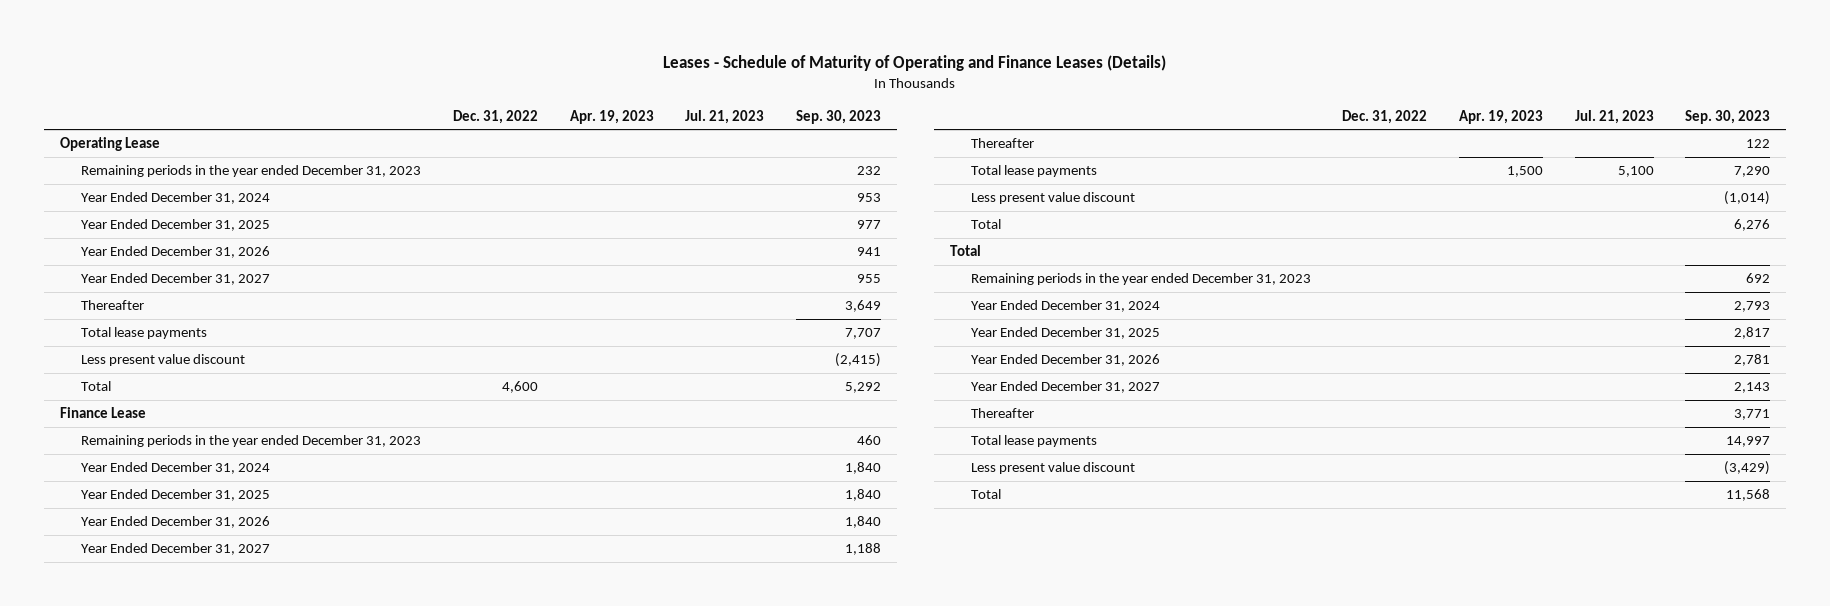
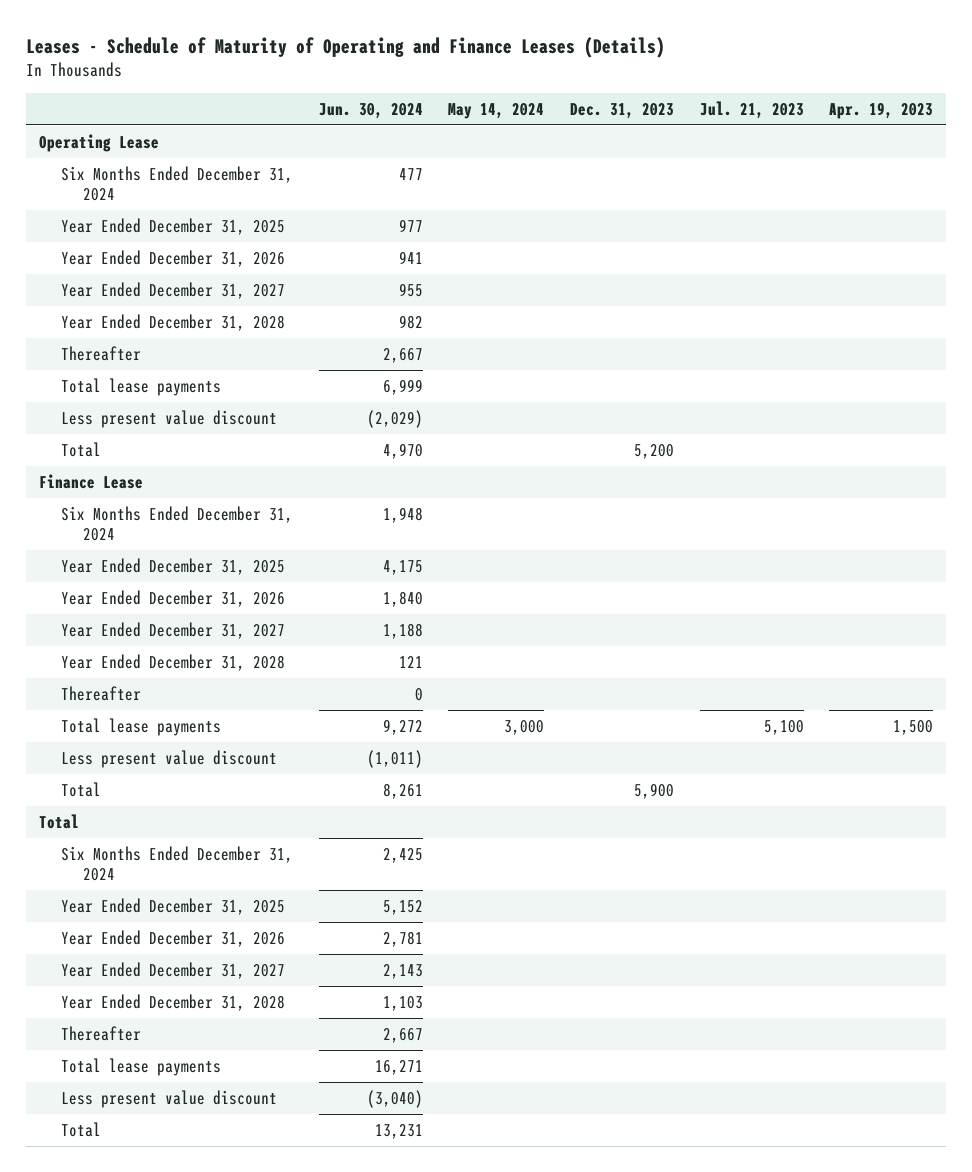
[453,109,539,124] Dec. 31, 2022 -> none
[795,109,881,124] Sep. 30, 2023 -> none
none -> [318,102,423,119] Jun. 30, 2024
none -> [448,102,545,119] May 14, 2024
none -> [570,102,675,119] Dec. 31, 2023
[81,192,271,205] Year Ended December 31, 2024 -> none
[81,165,422,178] Remaining periods in the year ended December 31, 2023 -> [61,166,294,202] Six Months Ended December 31, 2024
none -> [61,314,286,332] Year Ended December 31, 2028
[81,462,271,475] Year Ended December 31, 2024 -> none
[81,435,422,448] Remaining periods in the year ended December 31, 2023 -> [61,506,294,542] Six Months Ended December 31, 2024
none -> [61,654,286,672] Year Ended December 31, 2028
[970,300,1160,313] Year Ended December 31, 2024 -> none
[970,273,1311,286] Remaining periods in the year ended December 31, 2023 -> [61,846,294,882] Six Months Ended December 31, 2024
none -> [61,994,286,1012] Year Ended December 31, 2028

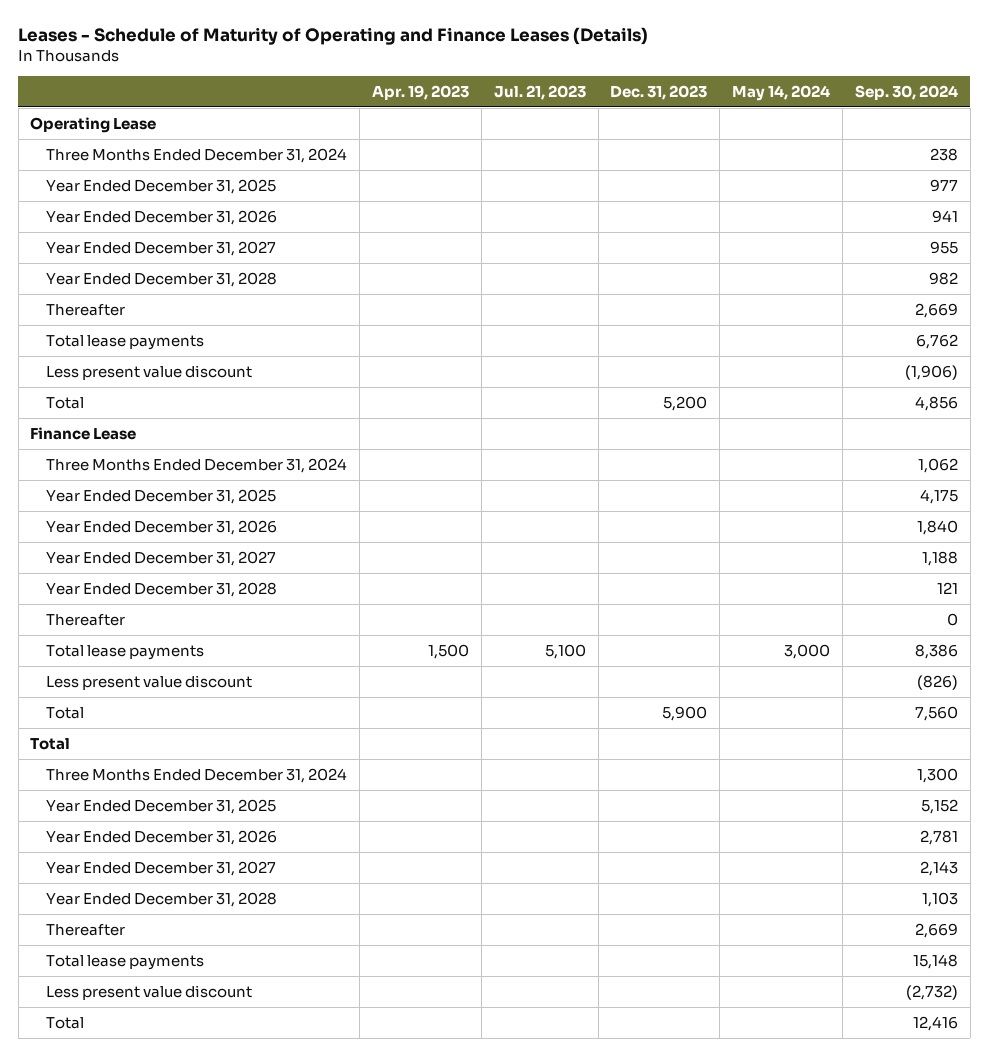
[318,102,423,119] Jun. 30, 2024 -> none
none -> [854,84,958,100] Sep. 30, 2024
[61,166,294,202] Six Months Ended December 31, 2024 -> [46,147,348,163] Three Months Ended December 31, 2024
[61,506,294,542] Six Months Ended December 31, 2024 -> [46,457,348,473] Three Months Ended December 31, 2024
[61,846,294,882] Six Months Ended December 31, 2024 -> [46,767,348,783] Three Months Ended December 31, 2024

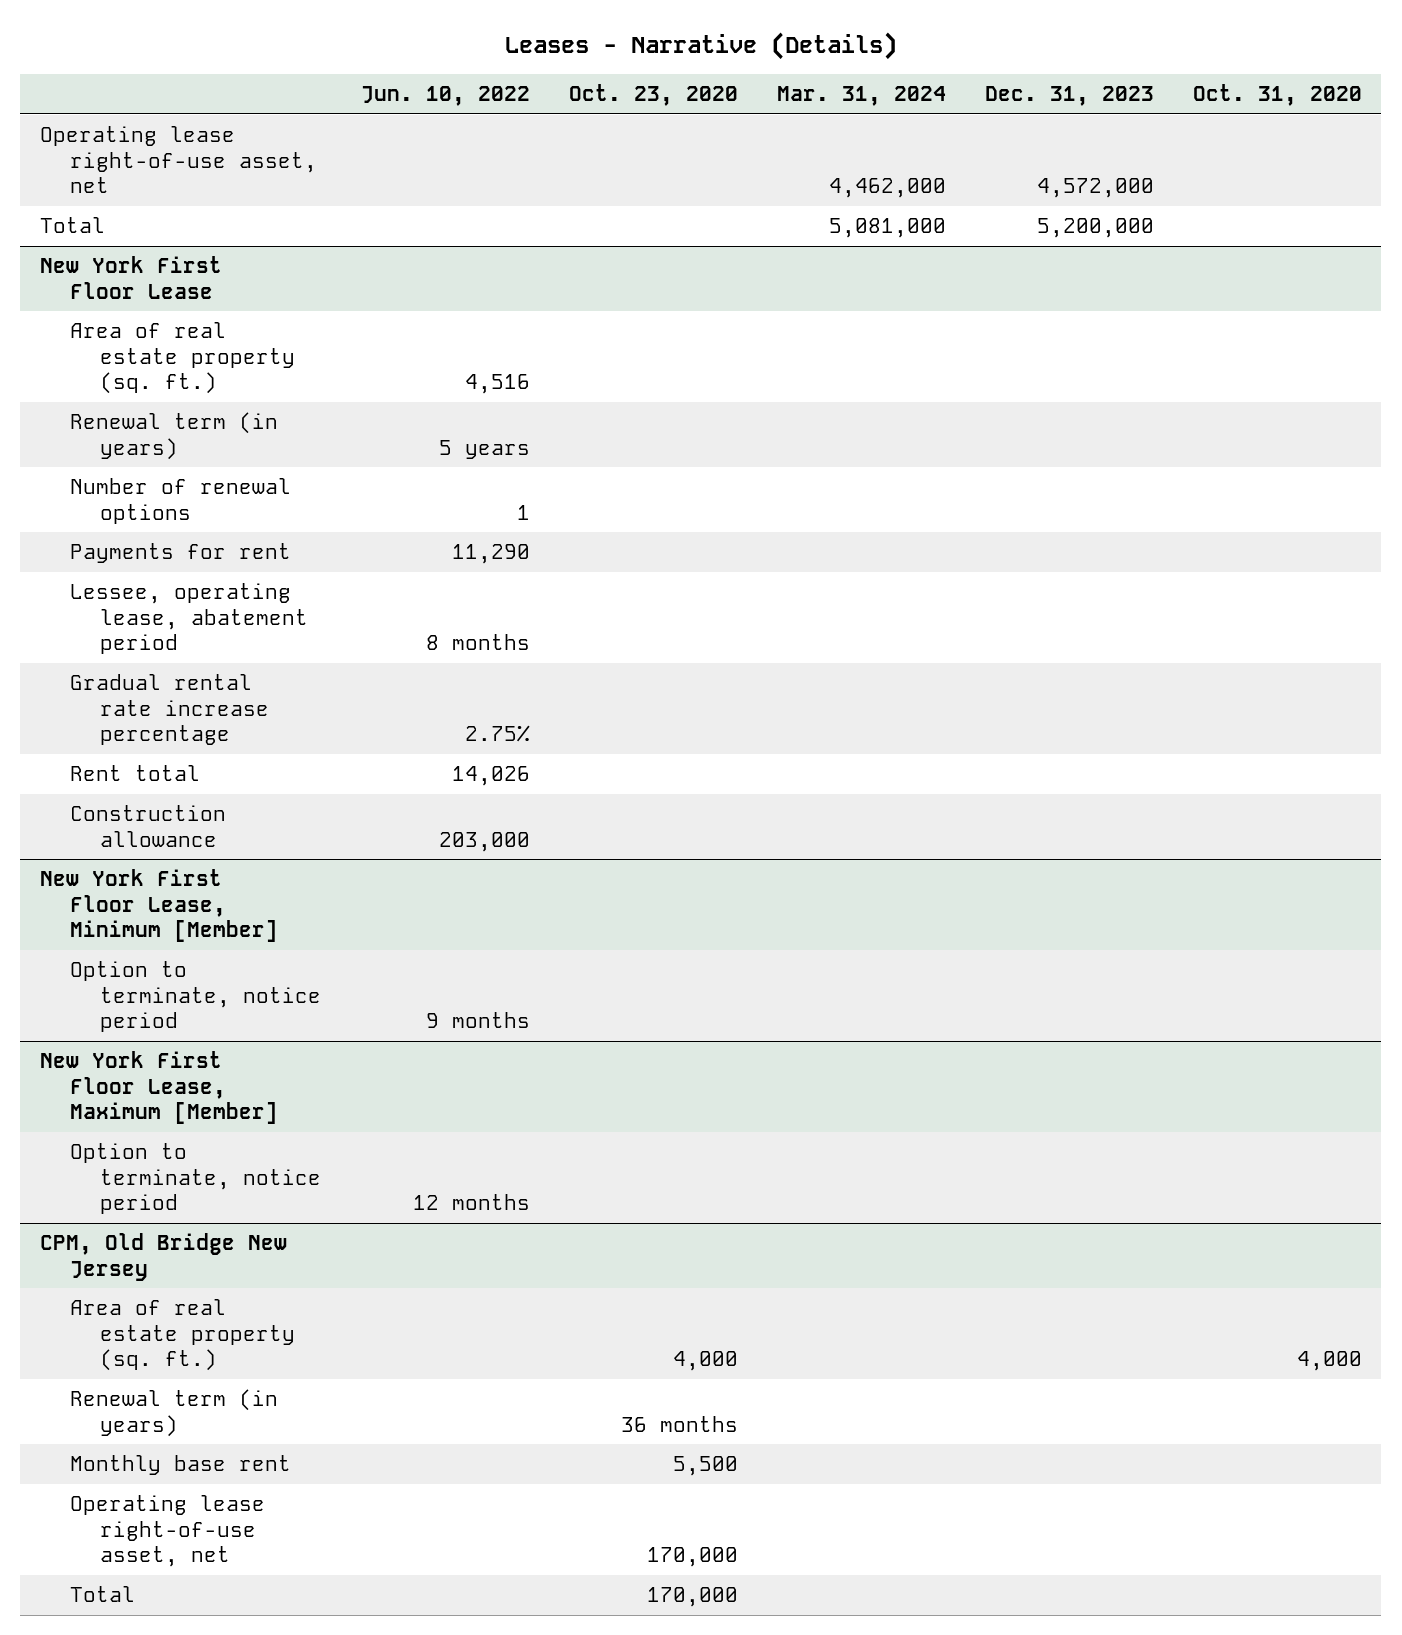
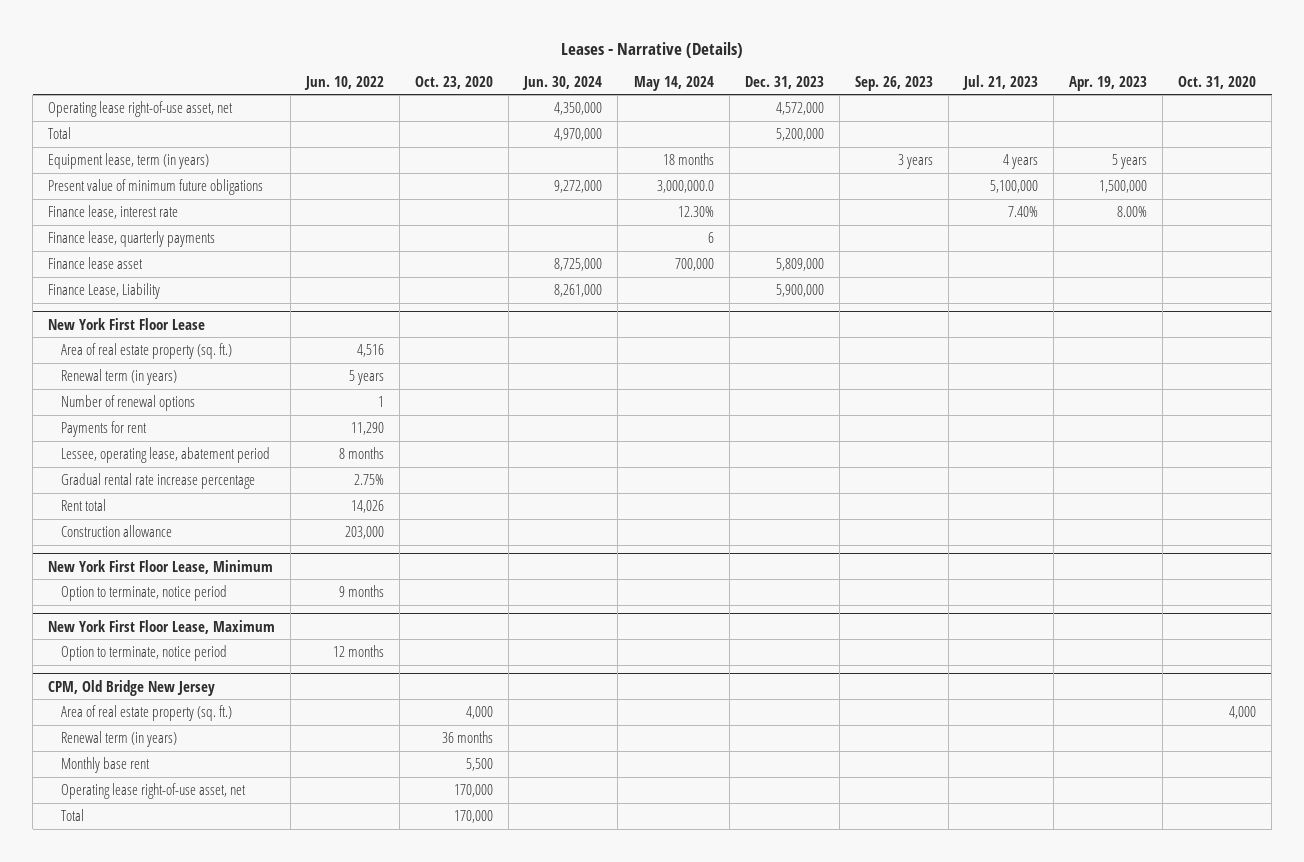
[776,86,946,107] Mar. 31, 2024 -> none
none -> [522,75,603,90] Jun. 30, 2024
none -> [633,75,714,91] May 14, 2024
none -> [854,75,933,91] Sep. 26, 2023
none -> [961,74,1038,90] Jul. 21, 2023
none -> [1068,75,1147,91] Apr. 19, 2023
none -> [48,152,210,169] Equipment lease, term (in years)
none -> [48,178,264,195] Present value of minimum future obligations
none -> [48,204,179,219] Finance lease, interest rate
none -> [48,230,216,247] Finance lease, quarterly payments
none -> [48,256,144,269] Finance lease asset
none -> [48,282,161,299] Finance Lease, Liability
[39,869,279,942] New York First Floor Lease, Minimum [Member] -> [48,559,274,574] New York First Floor Lease, Minimum
[39,1051,279,1124] New York First Floor Lease, Maximum [Member] -> [48,619,276,634] New York First Floor Lease, Maximum

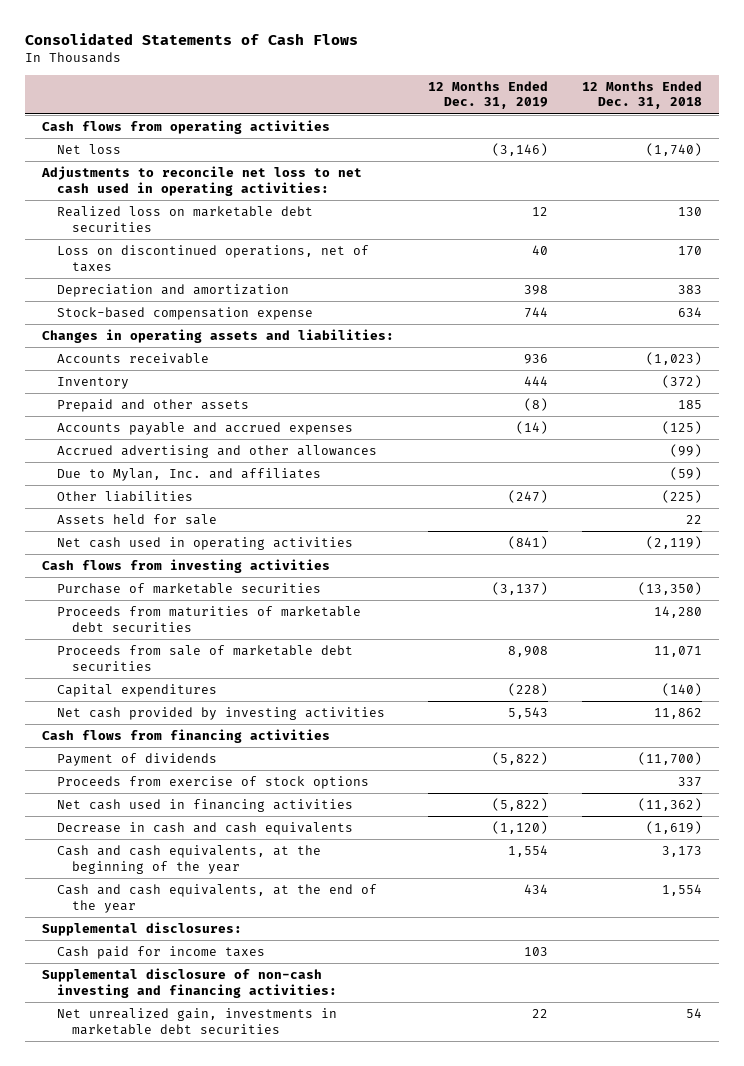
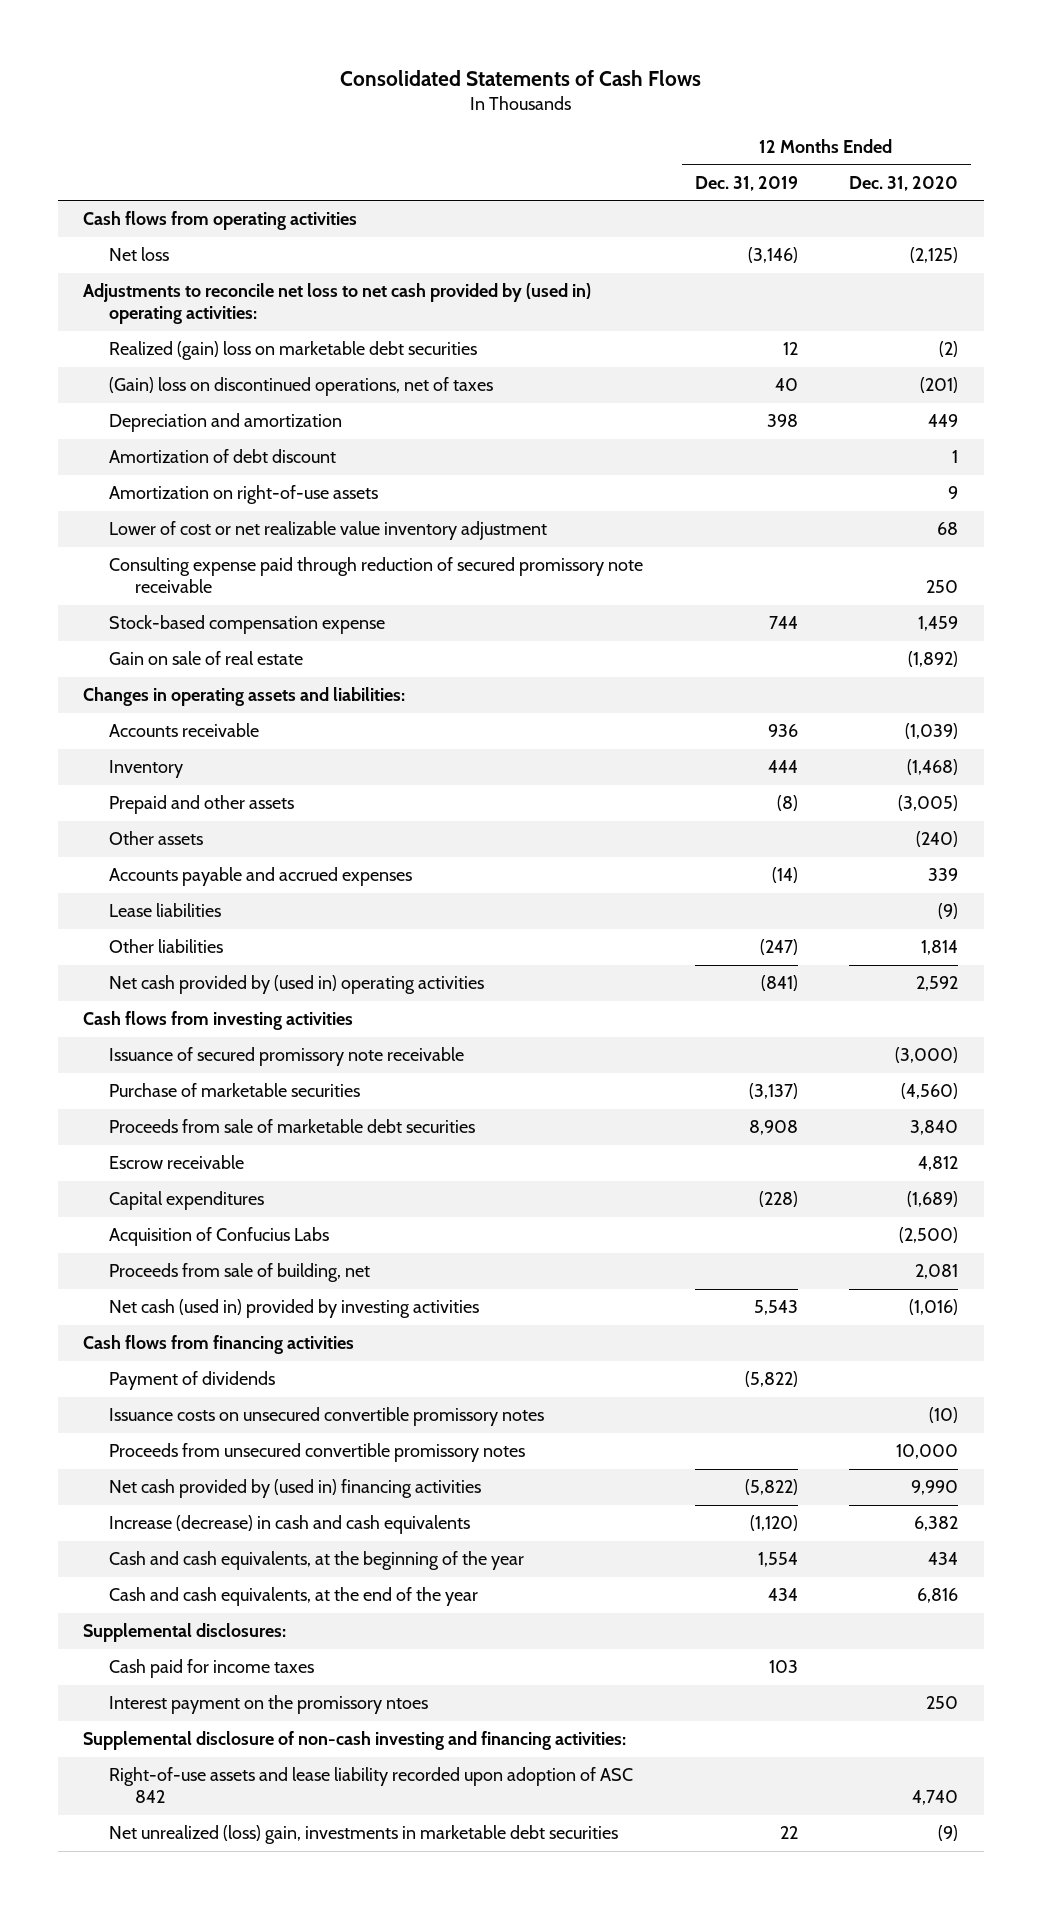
[581,80,702,110] 12 Months Ended Dec. 31, 2018 -> none
none -> [849,175,959,191] Dec. 31, 2020
[41,165,363,196] Adjustments to reconcile net loss to net cash used in operating activities: -> [83,283,592,324] Adjustments to reconcile net loss to net cash provided by (used in) operating activities:
[57,205,314,232] Realized loss on marketable debt securities -> [109,341,478,361] Realized (gain) loss on marketable debt securities
[57,244,370,272] Loss on discontinued operations, net of taxes -> [109,377,494,397] (Gain) loss on discontinued operations, net of taxes
none -> [109,449,337,464] Amortization of debt discount
none -> [109,485,379,505] Amortization on right-of-use assets
none -> [109,521,548,541] Lower of cost or net realizable value inventory adjustment
none -> [109,557,644,593] Consulting expense paid through reduction of secured promissory note receivable
none -> [109,651,304,666] Gain on sale of real estate
none -> [109,831,204,846] Other assets
[57,444,378,458] Accrued advertising and other allowances -> none
[57,467,322,481] Due to Mylan, Inc. and affiliates -> none
none -> [109,903,222,918] Lease liabilities
[57,513,218,525] Assets held for sale -> none
[57,536,354,550] Net cash used in operating activities -> [109,975,485,995] Net cash provided by (used in) operating activities
none -> [109,1047,465,1067] Issuance of secured promissory note receivable
[57,605,362,632] Proceeds from maturities of marketable debt securities -> none
none -> [109,1155,245,1170] Escrow receivable
none -> [109,1227,330,1247] Acquisition of Confucius Labs
none -> [109,1263,371,1283] Proceeds from sale of building, net
[57,706,386,720] Net cash provided by investing activities -> [109,1299,480,1319] Net cash (used in) provided by investing activities
[57,775,370,789] Proceeds from exercise of stock options -> none
none -> [109,1407,545,1427] Issuance costs on unsecured convertible promissory notes
none -> [109,1443,526,1463] Proceeds from unsecured convertible promissory notes
[57,798,354,812] Net cash used in financing activities -> [109,1479,482,1499] Net cash provided by (used in) financing activities
[57,821,354,835] Decrease in cash and cash equivalents -> [109,1515,471,1535] Increase (decrease) in cash and cash equivalents
none -> [109,1695,429,1715] Interest payment on the promissory ntoes
none -> [109,1767,634,1803] Right-of-use assets and lease liability recorded upon adoption of ASC 842
[57,1007,338,1035] Net unrealized gain, investments in marketable debt securities -> [109,1825,619,1845] Net unrealized (loss) gain, investments in marketable debt securities

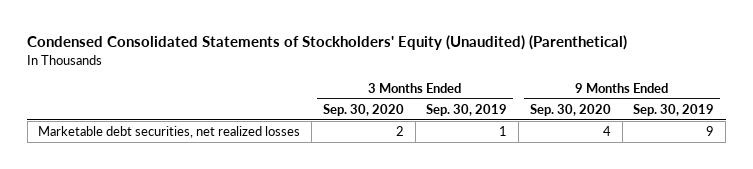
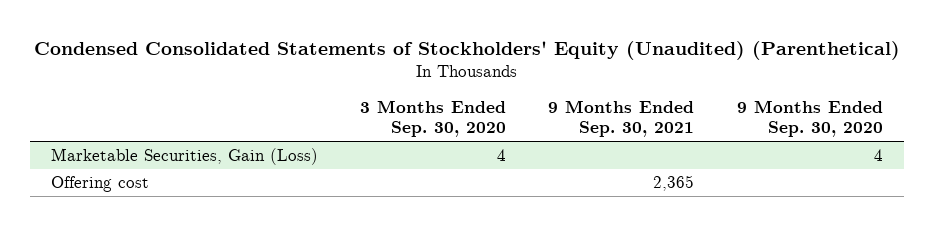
[426,103,508,116] Sep. 30, 2019 -> none
[633,103,715,116] Sep. 30, 2019 -> none
none -> [548,99,695,138] 9 Months Ended Sep. 30, 2021
[38,126,301,139] Marketable debt securities, net realized losses -> [50,147,318,165] Marketable Securities, Gain (Loss)
[395,126,404,137] 2 -> [497,148,507,161] 4
none -> [50,175,149,192] Offering cost

